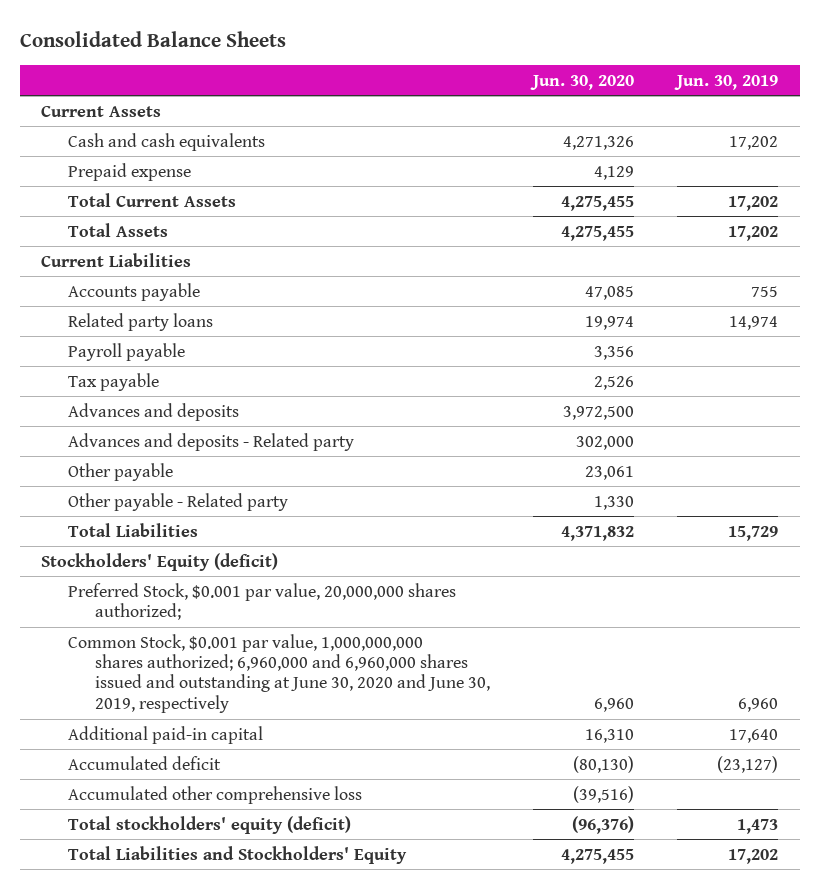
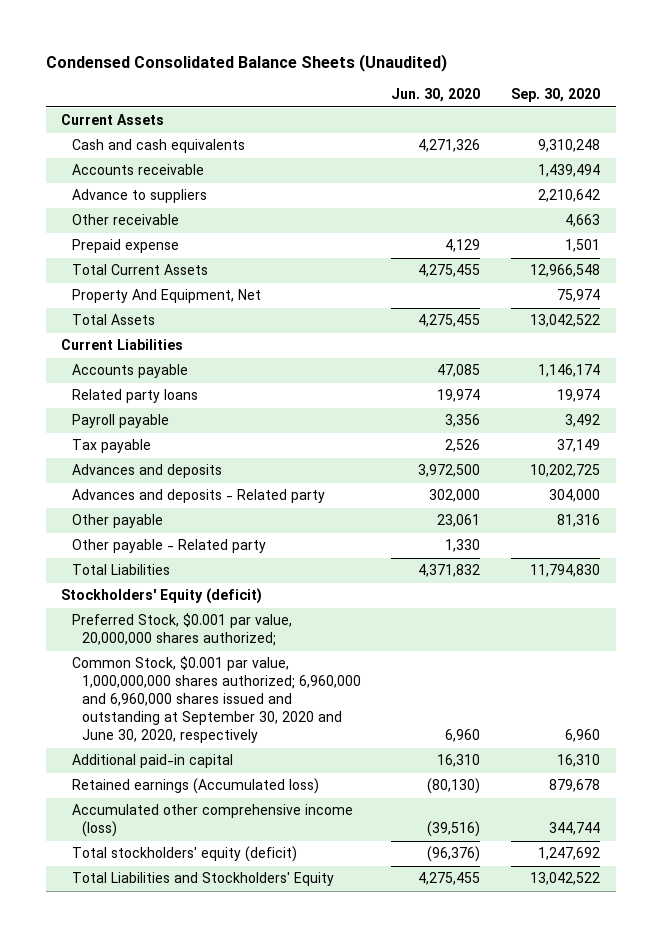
[19,31,286,48] Consolidated Balance Sheets -> [45,53,447,72] Condensed Consolidated Balance Sheets (Unaudited)
[674,74,779,90] Jun. 30, 2019 -> none
none -> [511,87,601,102] Sep. 30, 2020
none -> [71,164,204,176] Accounts receivable
none -> [71,189,207,204] Advance to suppliers
none -> [71,214,179,226] Other receivable
none -> [71,289,261,304] Property And Equipment, Net
[68,633,491,713] Common Stock, $0.001 par value, 1,000,000,000 shares authorized; 6,960,000 and 6,960,000 shares issued and outstanding at June 30, 2020 and June 30, 2019, respectively -> [71,656,361,744] Common Stock, $0.001 par value, 1,000,000,000 shares authorized; 6,960,000 and 6,960,000 shares issued and outstanding at September 30, 2020 and June 30, 2020, respectively
[68,755,222,770] Accumulated deficit -> [71,778,319,795] Retained earnings (Accumulated loss)
[68,785,363,804] Accumulated other comprehensive loss -> [71,804,353,838] Accumulated other comprehensive income (loss)

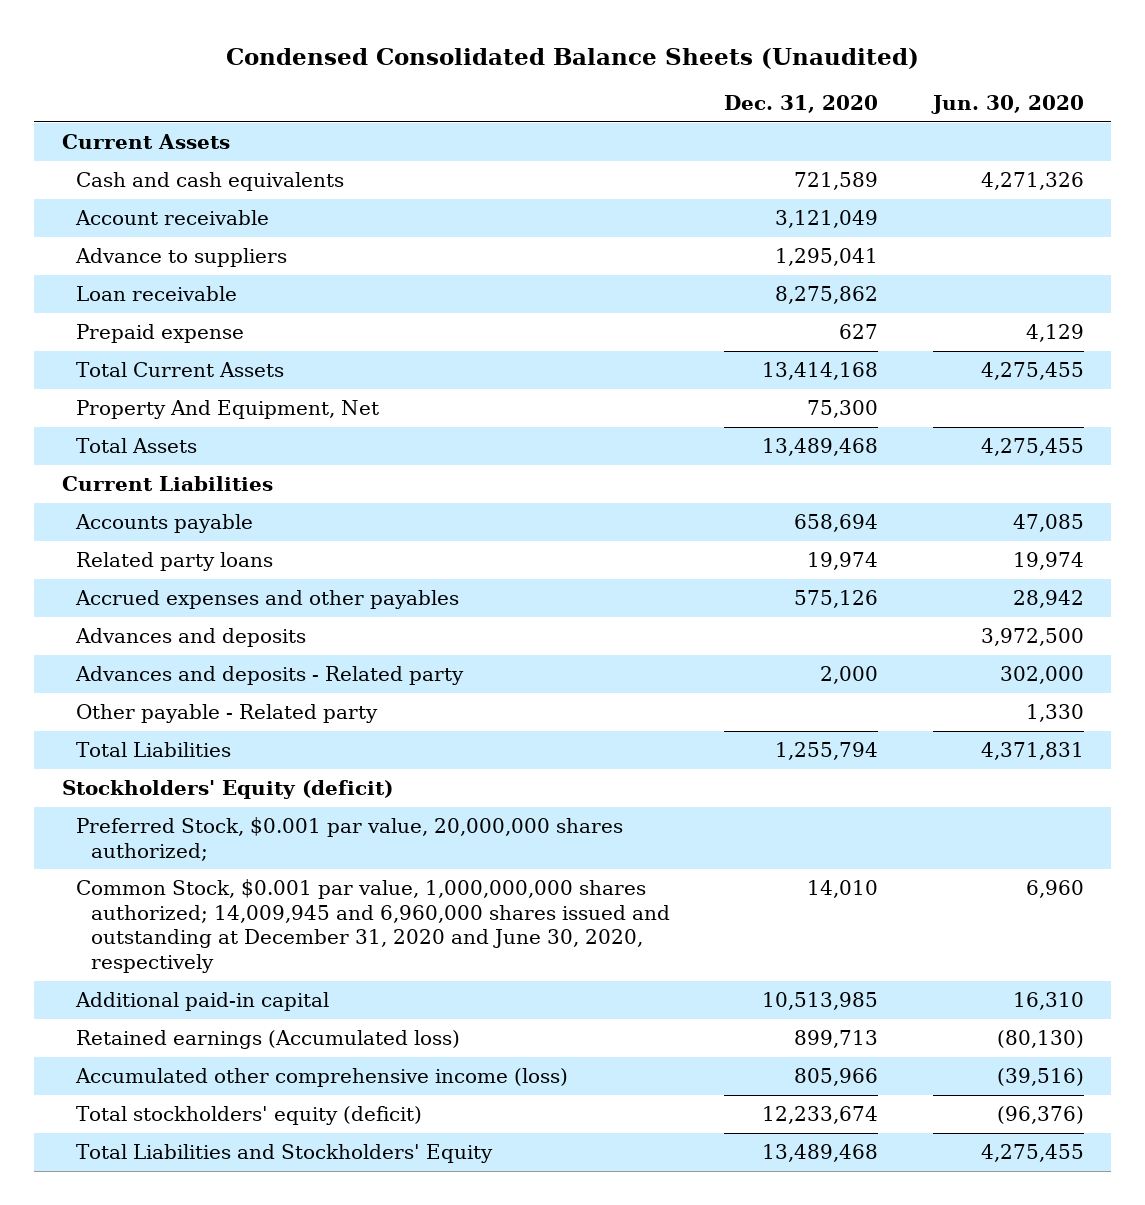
[511,87,601,102] Sep. 30, 2020 -> none
none -> [724,94,879,113] Dec. 31, 2020
[71,164,204,176] Accounts receivable -> [75,210,270,226] Account receivable
[71,214,179,226] Other receivable -> none
none -> [76,286,238,302] Loan receivable
[71,414,169,429] Payroll payable -> none
[71,439,151,454] Tax payable -> none
none -> [75,590,460,610] Accrued expenses and other payables
[71,514,163,529] Other payable -> none
[418,564,481,578] 4,371,832 -> [980,742,1084,761] 4,371,831
[71,656,361,744] Common Stock, $0.001 par value, 1,000,000,000 shares authorized; 6,960,000 and 6,960,000 shares issued and outstanding at September 30, 2020 and June 30, 2020, respectively -> [76,879,670,973] Common Stock, $0.001 par value, 1,000,000,000 shares authorized; 14,009,945 and 6,960,000 shares issued and outstanding at December 31, 2020 and June 30, 2020, respectively

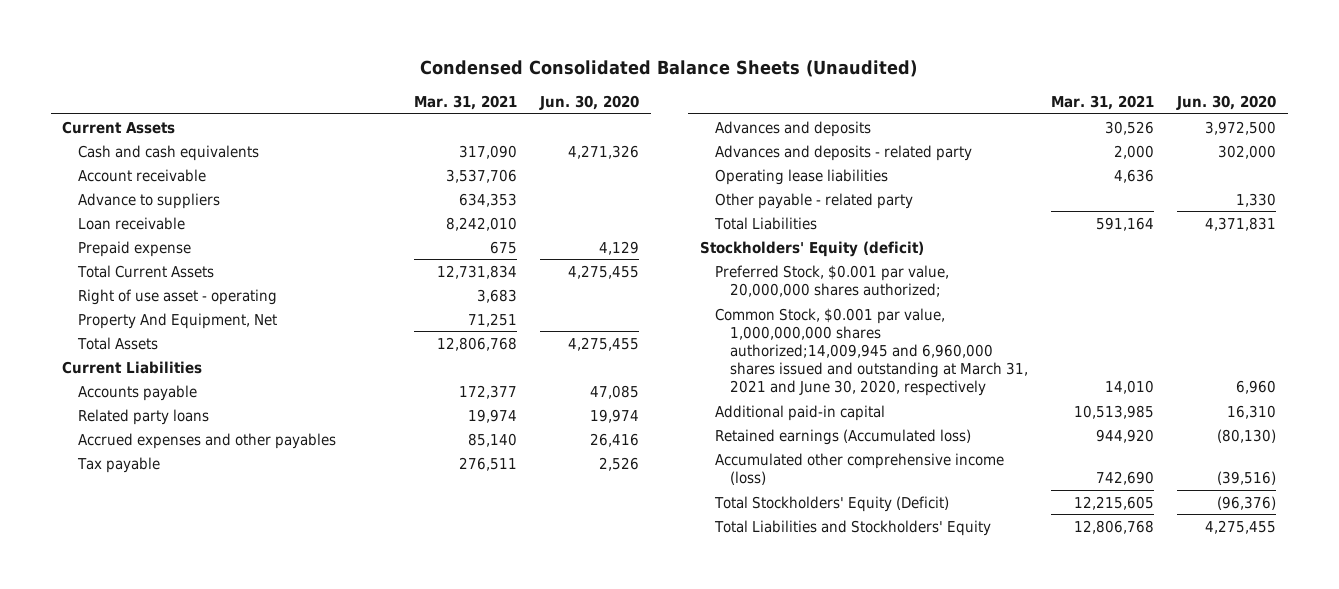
[724,94,879,113] Dec. 31, 2020 -> none
none -> [414,95,518,111] Mar. 31, 2021
none -> [77,288,277,305] Right of use asset - operating
[1012,590,1084,609] 28,942 -> [590,432,640,447] 26,416
none -> [76,456,160,473] Tax payable
[75,666,465,686] Advances and deposits - Related party -> [714,144,972,161] Advances and deposits - related party
none -> [714,168,888,185] Operating lease liabilities
[76,704,379,724] Other payable - Related party -> [714,192,913,209] Other payable - related party
[76,879,670,973] Common Stock, $0.001 par value, 1,000,000,000 shares authorized; 14,009,945 and 6,960,000 shares issued and outstanding at December 31, 2020 and June 30, 2020, respectively -> [714,307,1029,397] Common Stock, $0.001 par value, 1,000,000,000 shares authorized;14,009,945 and 6,960,000 shares issued and outstanding at March 31, 2021 and June 30, 2020, respectively
[76,1106,423,1126] Total stockholders' equity (deficit) -> [713,495,949,512] Total Stockholders' Equity (Deficit)

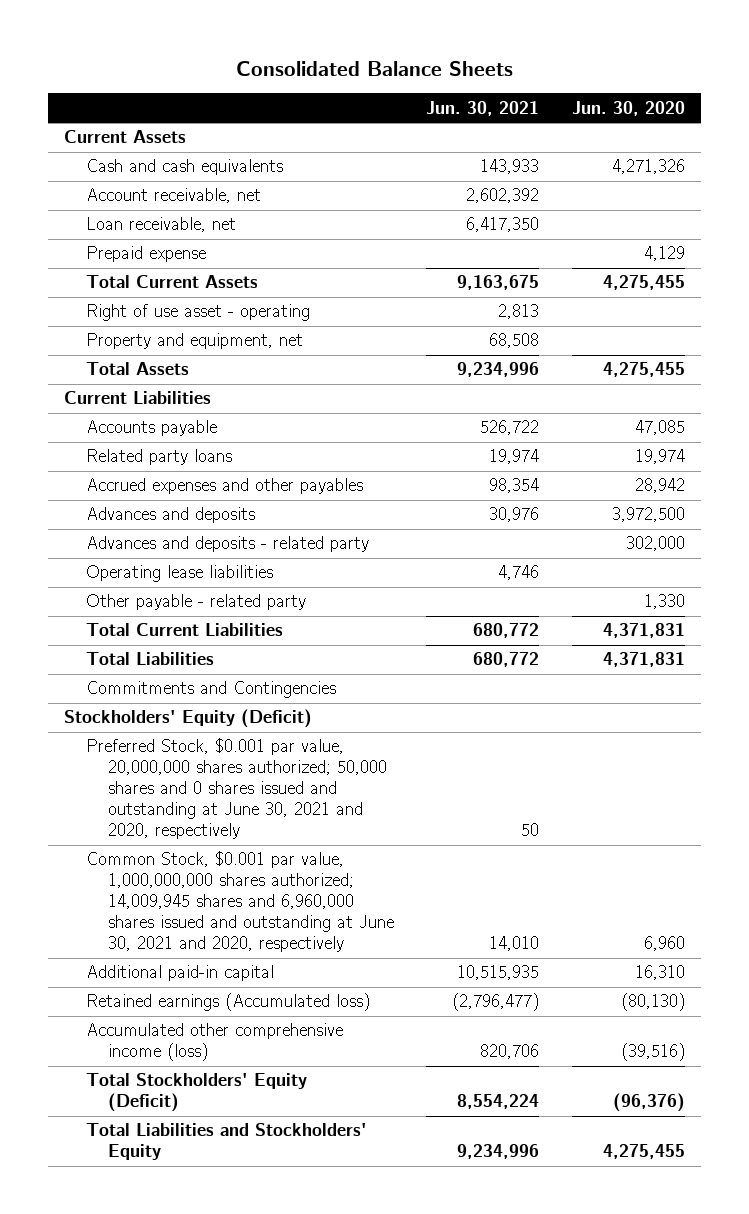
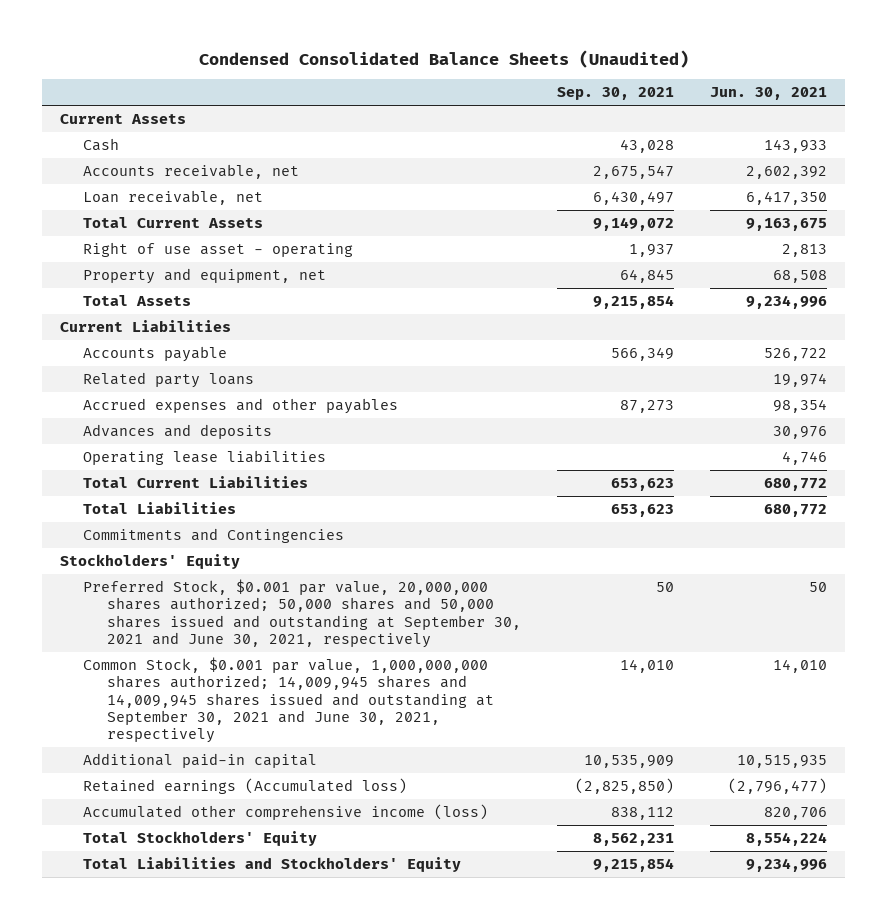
[235,60,513,76] Consolidated Balance Sheets -> [198,49,689,68] Condensed Consolidated Balance Sheets (Unaudited)
[571,100,685,116] Jun. 30, 2020 -> none
none -> [556,87,674,101] Sep. 30, 2021
[86,159,284,176] Cash and cash equivalents -> [83,138,120,152] Cash
[86,188,262,204] Account receivable, net -> [83,164,300,180] Accounts receivable, net
[86,246,207,263] Prepaid expense -> none
[86,536,370,553] Advances and deposits - related party -> none
[86,594,307,611] Other payable - related party -> none
[64,709,313,729] Stockholders' Equity (Deficit) -> [60,554,241,570] Stockholders' Equity
[86,738,387,840] Preferred Stock, $0.001 par value, 20,000,000 shares authorized; 50,000 shares and 0 shares issued and outstanding at June 30, 2021 and 2020, respectively -> [83,579,521,649] Preferred Stock, $0.001 par value, 20,000,000 shares authorized; 50,000 shares and 50,000 shares issued and outstanding at September 30, 2021 and June 30, 2021, respectively
[86,851,394,953] Common Stock, $0.001 par value, 1,000,000,000 shares authorized; 14,009,945 shares and 6,960,000 shares issued and outstanding at June 30, 2021 and 2020, respectively -> [83,657,494,744] Common Stock, $0.001 par value, 1,000,000,000 shares authorized; 14,009,945 shares and 14,009,945 shares issued and outstanding at September 30, 2021 and June 30, 2021, respectively
[86,1073,308,1113] Total Stockholders' Equity (Deficit) -> [83,831,318,847] Total Stockholders' Equity

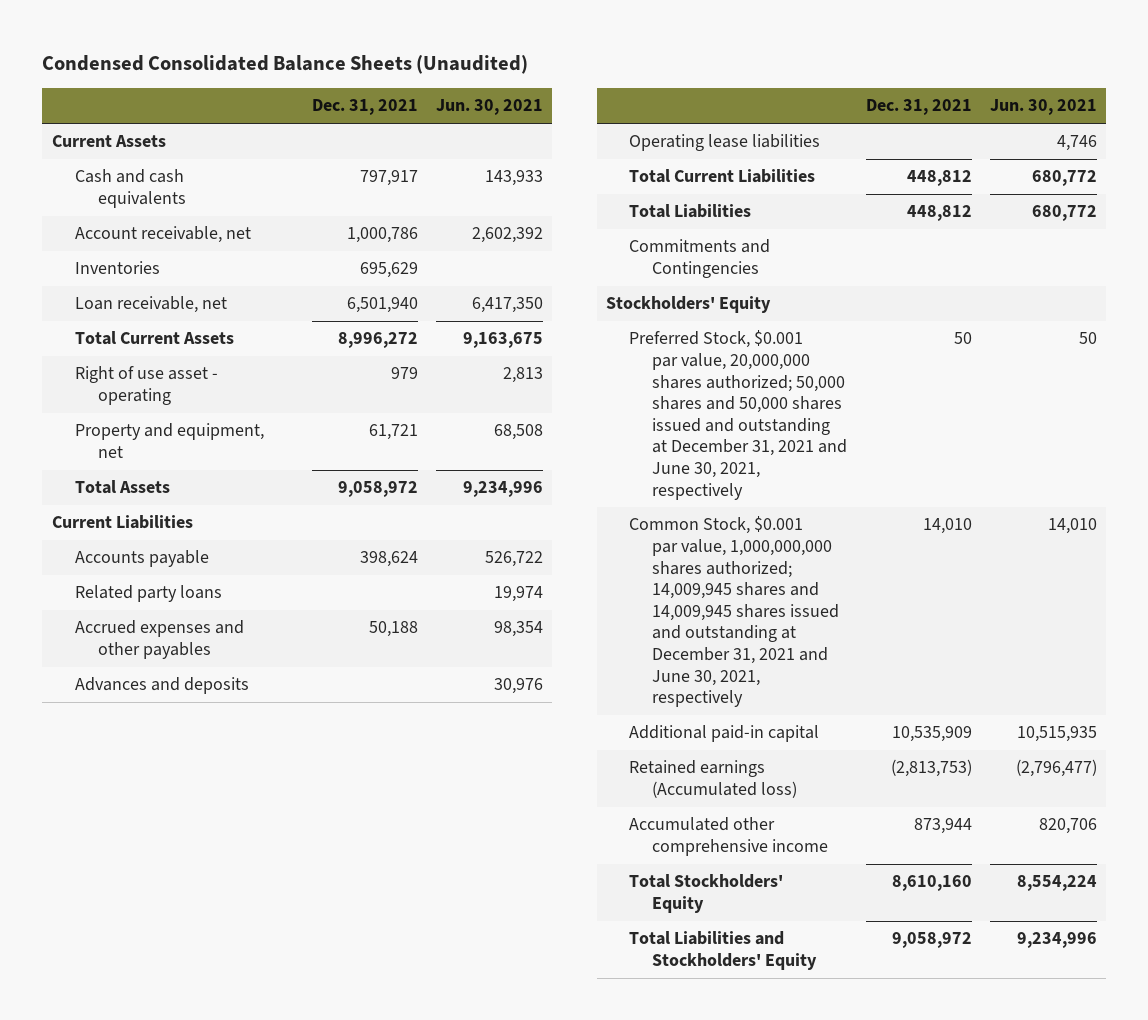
[556,87,674,101] Sep. 30, 2021 -> none
none -> [311,99,418,116] Dec. 31, 2021
[83,138,120,152] Cash -> [74,169,187,209] Cash and cash equivalents
[83,164,300,180] Accounts receivable, net -> [74,226,251,244] Account receivable, net
none -> [74,261,160,275] Inventories
[83,579,521,649] Preferred Stock, $0.001 par value, 20,000,000 shares authorized; 50,000 shares and 50,000 shares issued and outstanding at September 30, 2021 and June 30, 2021, respectively -> [629,330,848,500] Preferred Stock, $0.001 par value, 20,000,000 shares authorized; 50,000 shares and 50,000 shares issued and outstanding at December 31, 2021 and June 30, 2021, respectively
[83,657,494,744] Common Stock, $0.001 par value, 1,000,000,000 shares authorized; 14,009,945 shares and 14,009,945 shares issued and outstanding at September 30, 2021 and June 30, 2021, respectively -> [629,516,840,708] Common Stock, $0.001 par value, 1,000,000,000 shares authorized; 14,009,945 shares and 14,009,945 shares issued and outstanding at December 31, 2021 and June 30, 2021, respectively
[83,804,489,821] Accumulated other comprehensive income (loss) -> [629,817,829,857] Accumulated other comprehensive income

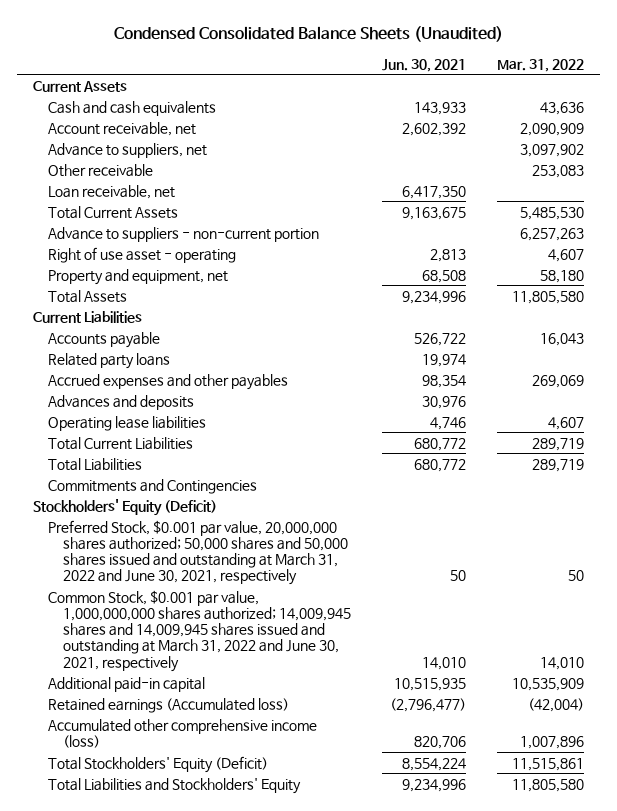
[311,99,418,116] Dec. 31, 2021 -> none
none -> [497,58,585,72] Mar. 31, 2022
[74,261,160,275] Inventories -> none
none -> [47,142,207,158] Advance to suppliers, net
none -> [47,163,153,177] Other receivable
none -> [47,226,319,242] Advance to suppliers - non-current portion
[605,296,771,314] Stockholders' Equity -> [32,498,217,516] Stockholders' Equity (Deficit)
[629,330,848,500] Preferred Stock, $0.001 par value, 20,000,000 shares authorized; 50,000 shares and 50,000 shares issued and outstanding at December 31, 2021 and June 30, 2021, respectively -> [47,519,349,586] Preferred Stock, $0.001 par value, 20,000,000 shares authorized; 50,000 shares and 50,000 shares issued and outstanding at March 31, 2022 and June 30, 2021, respectively
[629,516,840,708] Common Stock, $0.001 par value, 1,000,000,000 shares authorized; 14,009,945 shares and 14,009,945 shares issued and outstanding at December 31, 2021 and June 30, 2021, respectively -> [47,589,352,672] Common Stock, $0.001 par value, 1,000,000,000 shares authorized; 14,009,945 shares and 14,009,945 shares issued and outstanding at March 31, 2022 and June 30, 2021, respectively
[629,817,829,857] Accumulated other comprehensive income -> [47,718,317,748] Accumulated other comprehensive income (loss)
[629,874,784,914] Total Stockholders' Equity -> [47,755,268,773] Total Stockholders' Equity (Deficit)

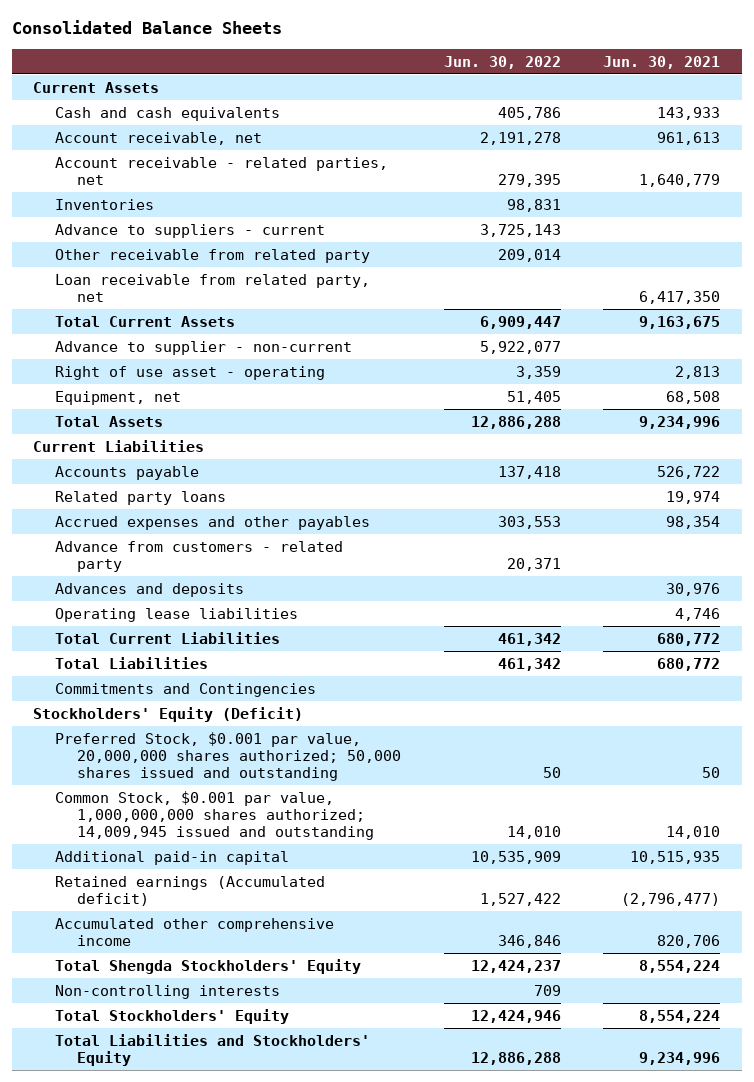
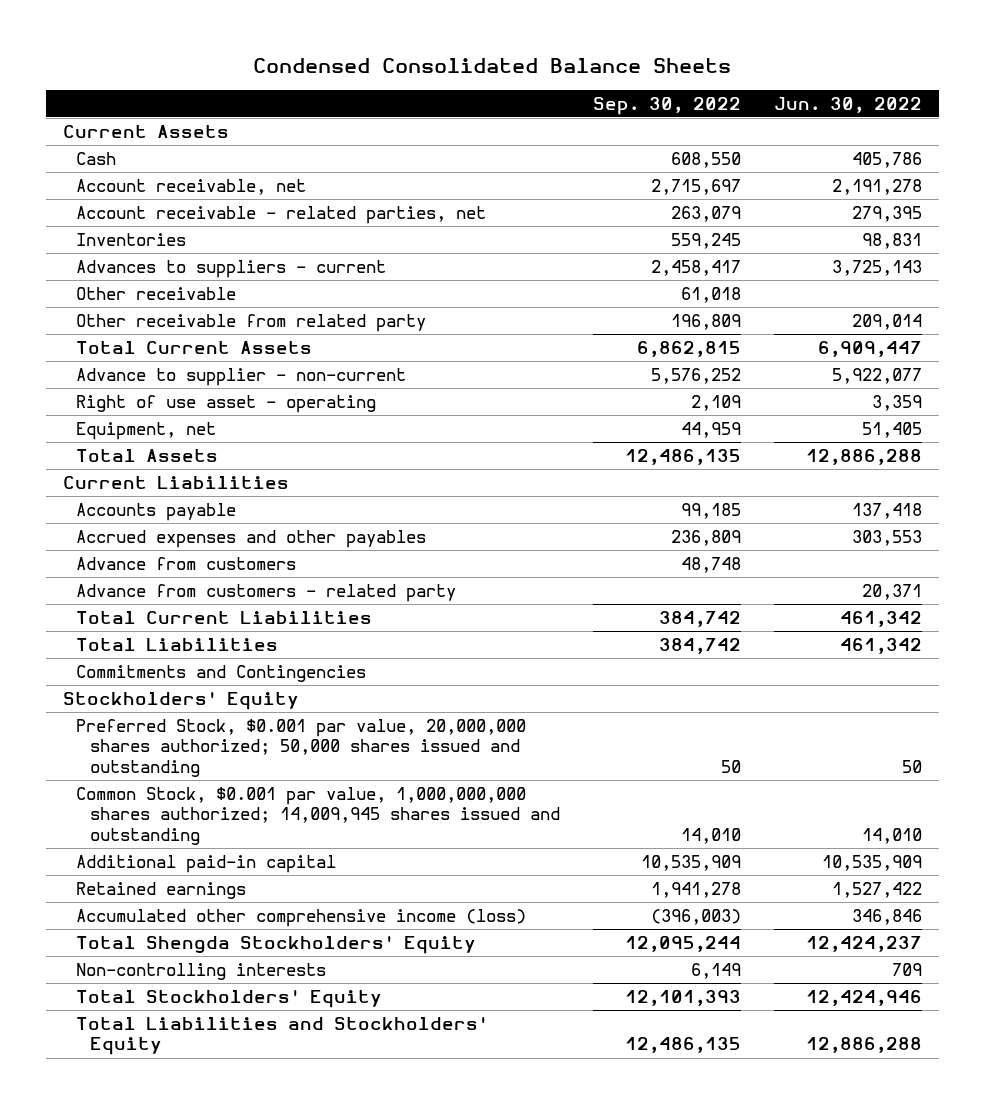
[11,20,282,35] Consolidated Balance Sheets -> [253,57,732,73] Condensed Consolidated Balance Sheets
[603,55,721,69] Jun. 30, 2021 -> none
none -> [593,96,742,115] Sep. 30, 2022
[55,106,281,121] Cash and cash equivalents -> [76,152,117,166] Cash
[55,223,326,238] Advance to suppliers - current -> [76,260,387,279] Advances to suppliers - current
none -> [76,287,237,301] Other receivable
[55,273,371,303] Loan receivable from related party, net -> none
[55,490,227,505] Related party loans -> none
none -> [76,557,297,571] Advance from customers
[55,582,245,597] Advances and deposits -> none
[55,607,299,622] Operating lease liabilities -> none
[33,706,304,722] Stockholders' Equity (Deficit) -> [62,692,299,711] Stockholders' Equity
[55,790,374,841] Common Stock, $0.001 par value, 1,000,000,000 shares authorized; 14,009,945 issued and outstanding -> [76,787,561,845] Common Stock, $0.001 par value, 1,000,000,000 shares authorized; 14,009,945 shares issued and outstanding
[55,875,326,907] Retained earnings (Accumulated deficit) -> [76,882,247,900] Retained earnings
[55,917,335,947] Accumulated other comprehensive income -> [76,909,527,928] Accumulated other comprehensive income (loss)

